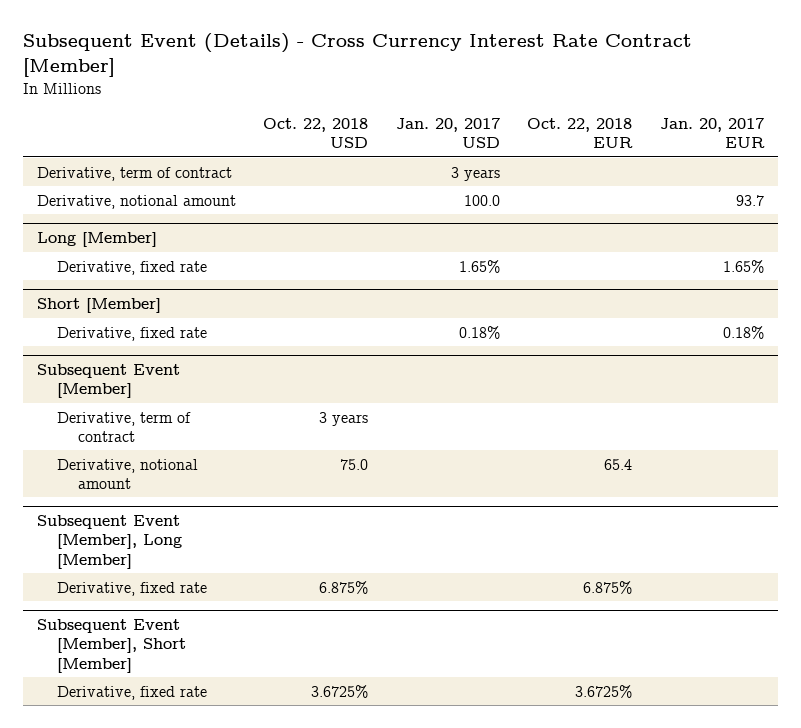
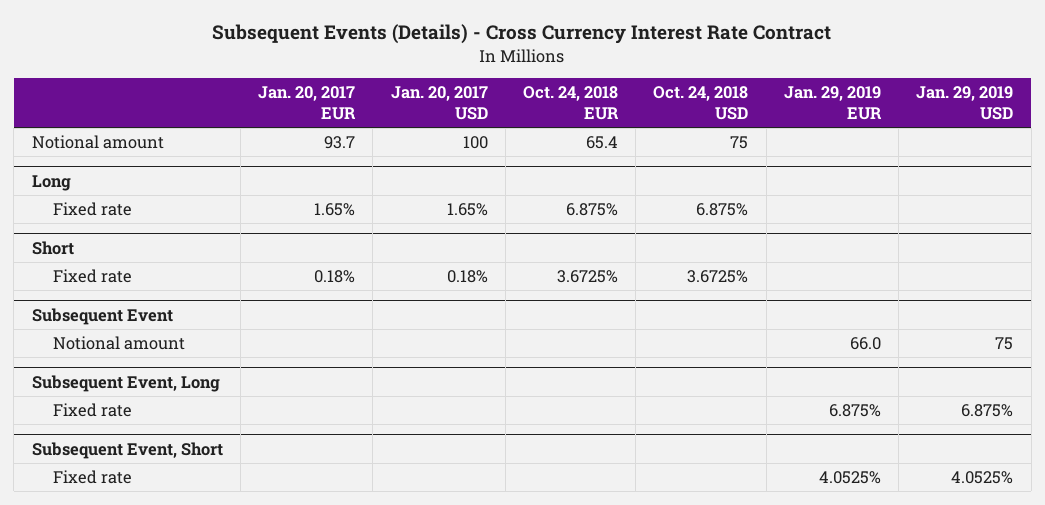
[22,33,692,78] Subsequent Event (Details) - Cross Currency Interest Rate Contract [Member] -> [212,24,832,45] Subsequent Events (Details) - Cross Currency Interest Rate Contract
[263,118,369,149] Oct. 22, 2018 USD -> none
[527,118,634,149] Oct. 22, 2018 EUR -> none
none -> [522,86,619,121] Oct. 24, 2018 EUR
none -> [653,86,749,121] Oct. 24, 2018 USD
none -> [783,86,882,121] Jan. 29, 2019 EUR
none -> [916,86,1014,121] Jan. 29, 2019 USD
[36,166,232,181] Derivative, term of contract -> none
[57,411,192,442] Derivative, term of contract -> none
[36,194,236,209] Derivative, notional amount -> [31,135,164,150] Notional amount
[463,194,500,206] 100.0 -> [462,136,488,150] 100
[36,232,157,248] Long [Member] -> [31,174,71,191] Long
[57,260,208,275] Derivative, fixed rate -> [52,202,132,217] Fixed rate
[36,298,161,314] Short [Member] -> [31,240,74,255] Short
[57,326,208,341] Derivative, fixed rate -> [52,269,132,284] Fixed rate
[36,364,180,399] Subsequent Event [Member] -> [31,307,173,325] Subsequent Event
[57,458,199,489] Derivative, notional amount -> [52,336,185,351] Notional amount
[36,515,183,569] Subsequent Event [Member], Long [Member] -> [31,374,220,392] Subsequent Event, Long
[57,581,208,596] Derivative, fixed rate -> [52,403,132,418] Fixed rate
[36,619,187,673] Subsequent Event [Member], Short [Member] -> [31,441,223,459] Subsequent Event, Short
[57,685,208,700] Derivative, fixed rate -> [52,470,132,485] Fixed rate

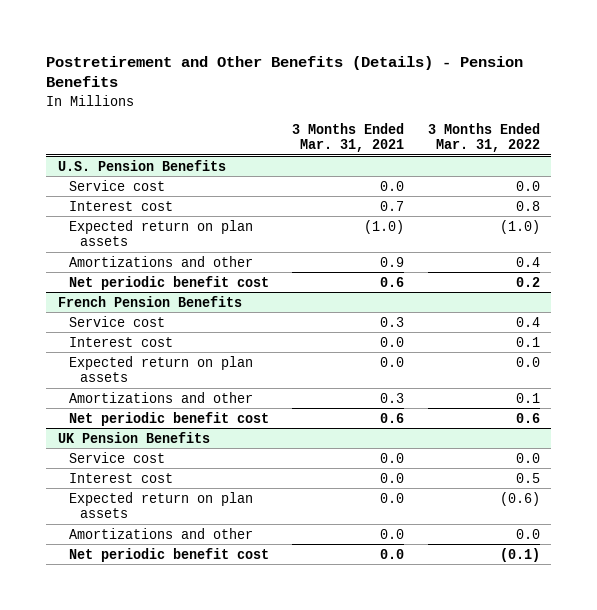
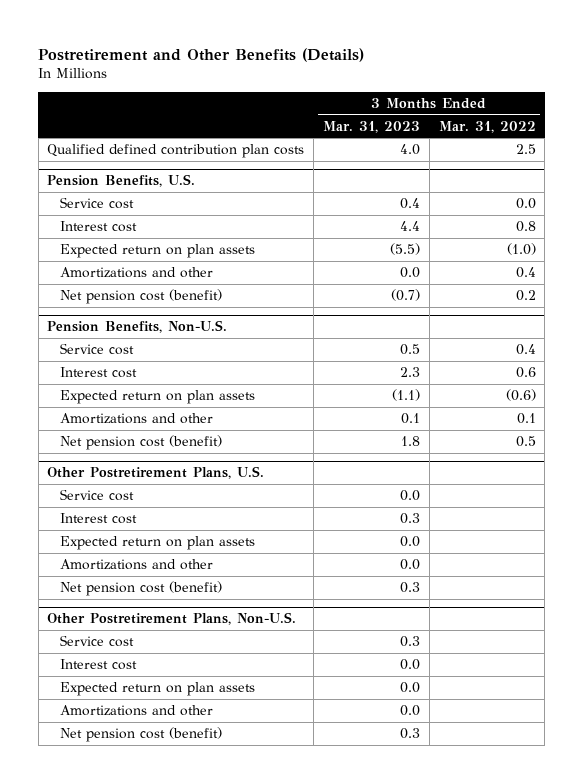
[45,55,523,88] Postretirement and Other Benefits (Details) - Pension Benefits -> [38,47,365,62] Postretirement and Other Benefits (Details)
[292,122,405,153] 3 Months Ended Mar. 31, 2021 -> none
none -> [323,120,421,133] Mar. 31, 2023
none -> [47,144,305,159] Qualified defined contribution plan costs
[57,159,226,171] U.S. Pension Benefits -> [47,174,196,188] Pension Benefits, U.S.
[68,275,269,290] Net periodic benefit cost -> [60,289,223,305] Net pension cost (benefit)
[57,295,242,307] French Pension Benefits -> [47,320,228,334] Pension Benefits, Non-U.S.
[515,336,540,347] 0.1 -> [515,367,536,379] 0.6
[515,356,540,367] 0.0 -> [505,389,536,402] (0.6)
[57,431,210,443] UK Pension Benefits -> none
[68,451,165,463] Service cost -> none
[68,472,173,483] Interest cost -> none
[68,491,253,519] Expected return on plan assets -> none
[68,527,253,539] Amortizations and other -> none
[68,547,269,562] Net periodic benefit cost -> none
[68,411,269,426] Net periodic benefit cost -> [60,435,223,451] Net pension cost (benefit)
[515,412,540,423] 0.6 -> [515,436,536,448] 0.5
none -> [47,466,265,480] Other Postretirement Plans, U.S.
none -> [60,489,135,502] Service cost
none -> [60,513,138,525] Interest cost
none -> [60,536,256,551] Expected return on plan assets
none -> [60,559,214,571] Amortizations and other
none -> [60,581,223,597] Net pension cost (benefit)
none -> [47,612,297,626] Other Postretirement Plans, Non-U.S.
none -> [60,635,135,648] Service cost
none -> [60,659,138,671] Interest cost
none -> [60,682,256,697] Expected return on plan assets
none -> [60,705,214,717] Amortizations and other
none -> [60,727,223,743] Net pension cost (benefit)

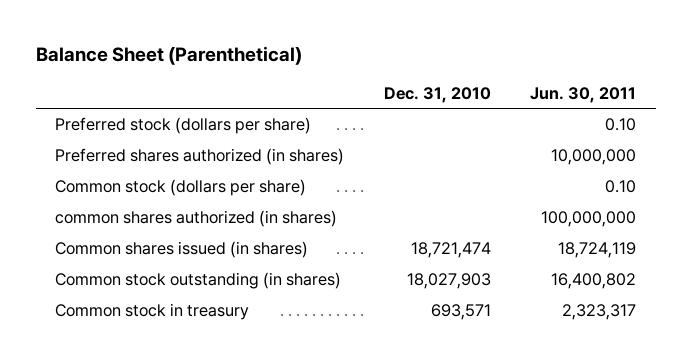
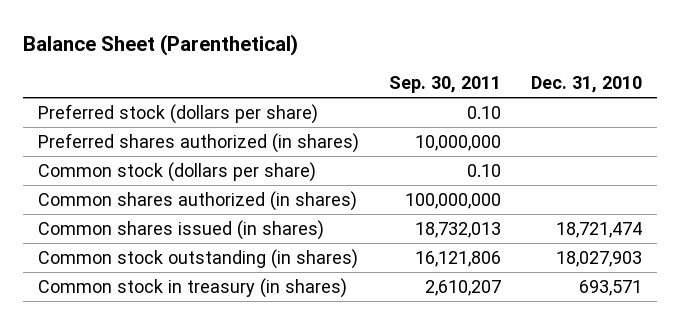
[530,86,637,103] Jun. 30, 2011 -> none
none -> [389,76,502,94] Sep. 30, 2011
[55,210,338,228] common shares authorized (in shares) -> [38,190,358,211] Common shares authorized (in shares)
[55,303,250,321] Common stock in treasury -> [38,277,348,298] Common stock in treasury (in shares)

